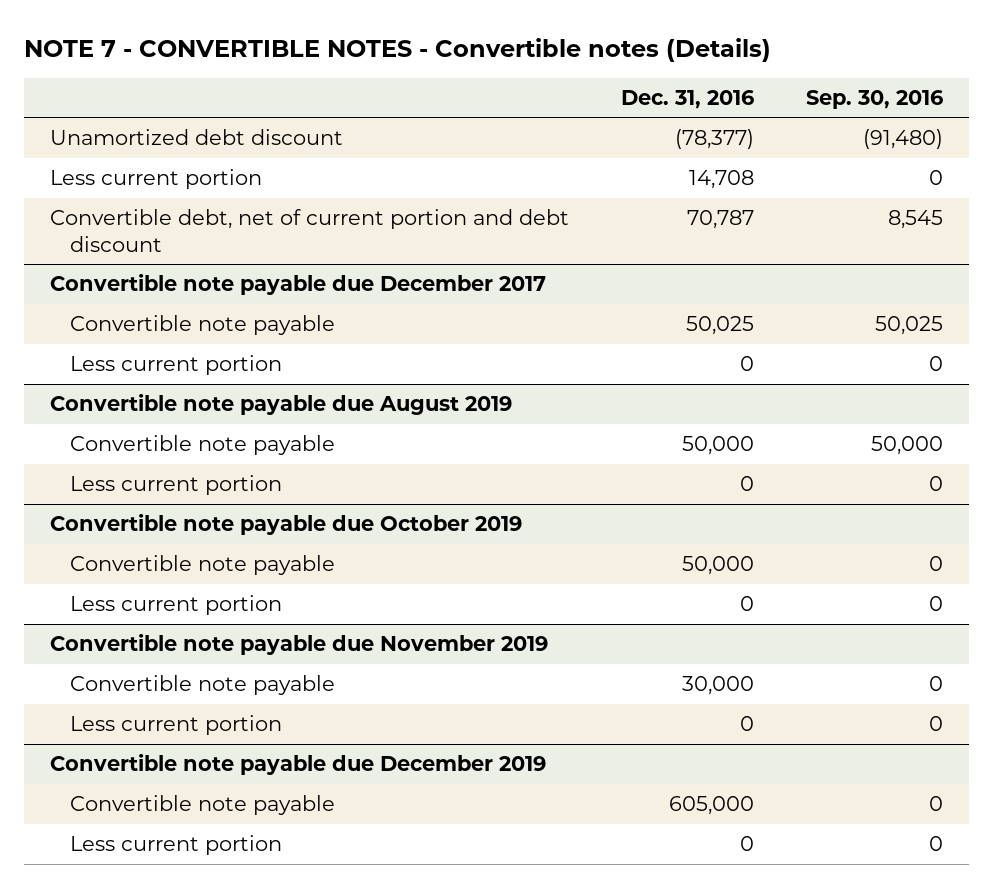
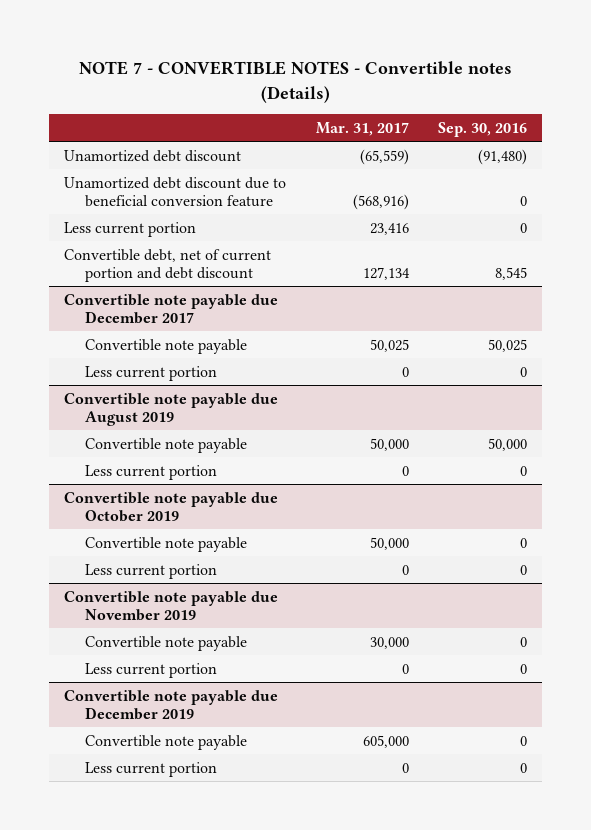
[620,89,754,109] Dec. 31, 2016 -> none
none -> [315,121,409,136] Mar. 31, 2017
none -> [64,176,287,208] Unamortized debt discount due to beneficial conversion feature

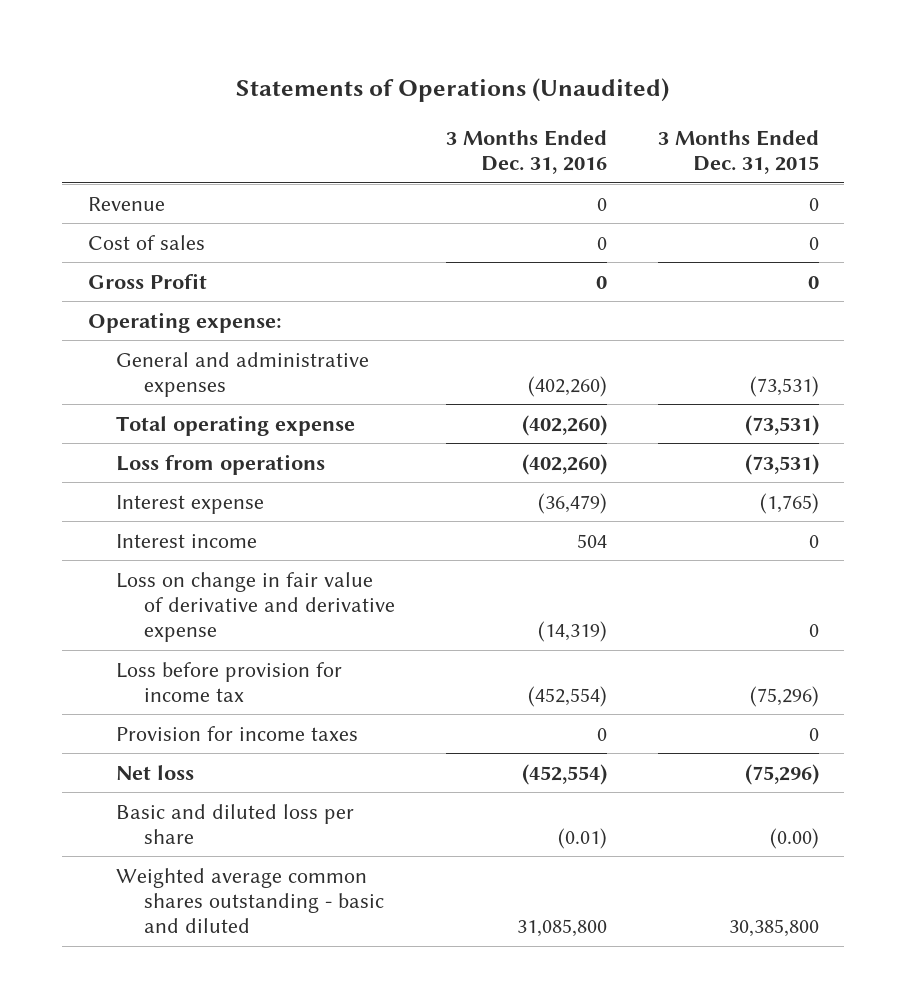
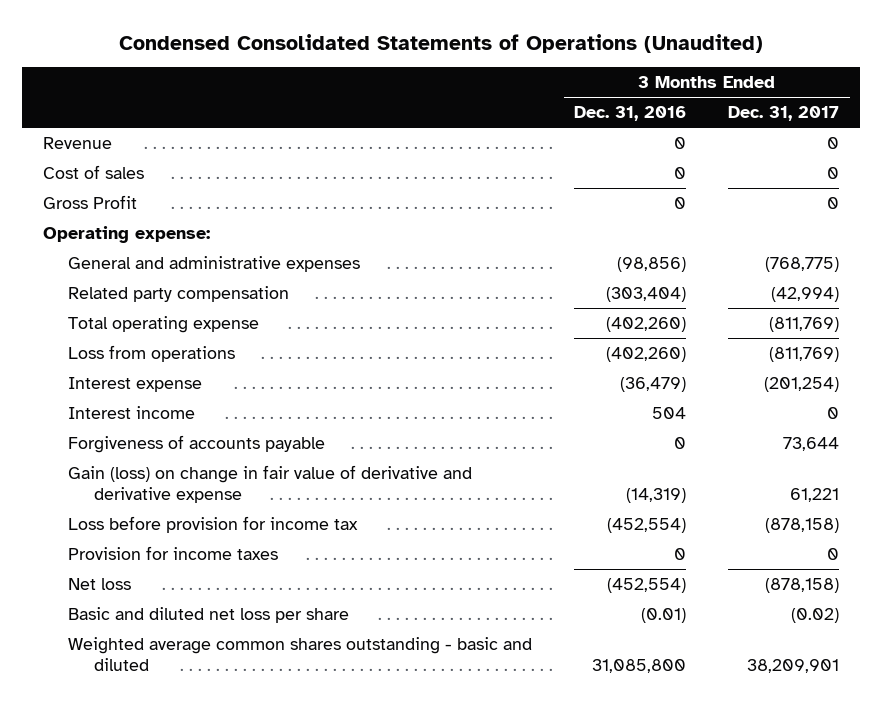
[236,78,670,103] Statements of Operations (Unaudited) -> [119,33,764,53] Condensed Consolidated Statements of Operations (Unaudited)
[657,130,819,175] 3 Months Ended Dec. 31, 2015 -> none
none -> [728,106,840,122] Dec. 31, 2017
[527,375,607,397] (402,260) -> [617,256,687,272] (98,856)
none -> [68,285,290,302] Related party compensation
none -> [68,434,326,453] Forgiveness of accounts payable
[115,571,395,643] Loss on change in fair value of derivative and derivative expense -> [68,464,473,504] Gain (loss) on change in fair value of derivative and derivative expense
[115,803,354,844] Basic and diluted loss per share -> [68,606,350,623] Basic and diluted net loss per share

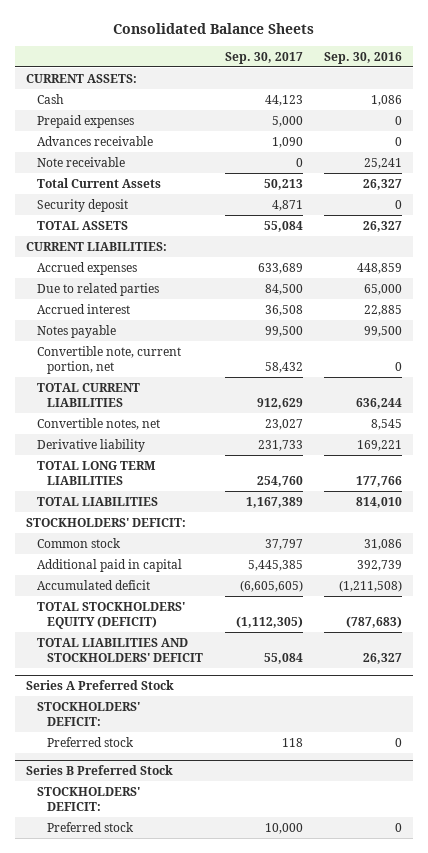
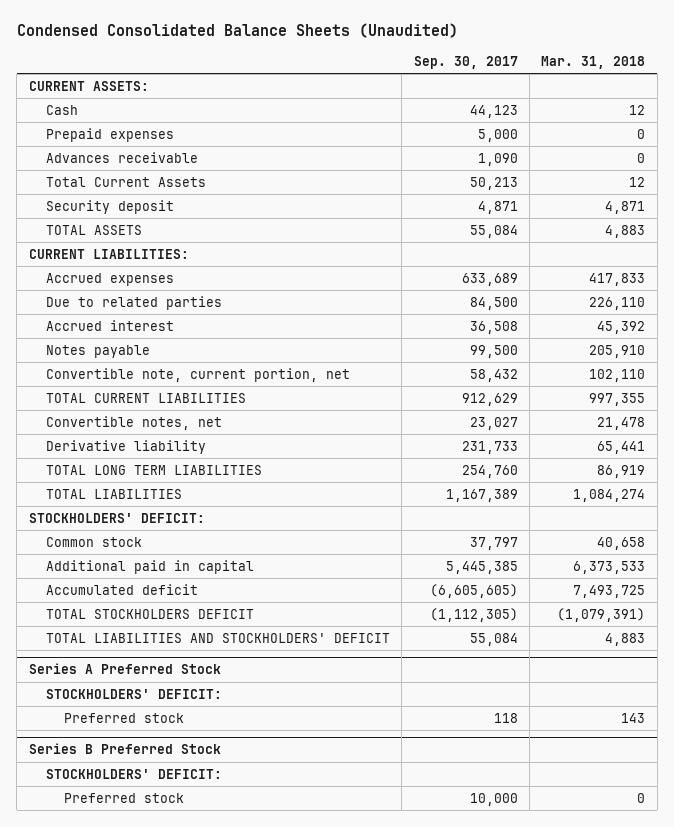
[112,23,314,35] Consolidated Balance Sheets -> [16,23,458,39] Condensed Consolidated Balance Sheets (Unaudited)
[323,51,402,64] Sep. 30, 2016 -> none
none -> [541,55,646,69] Mar. 31, 2018
[36,156,125,167] Note receivable -> none
[36,601,185,629] TOTAL STOCKHOLDERS' EQUITY (DEFICIT) -> [46,608,255,619] TOTAL STOCKHOLDERS DEFICIT

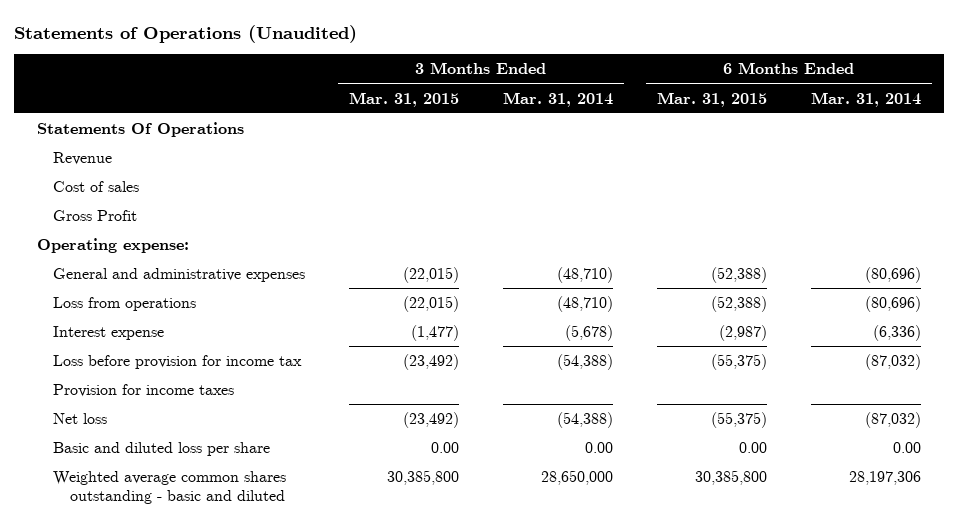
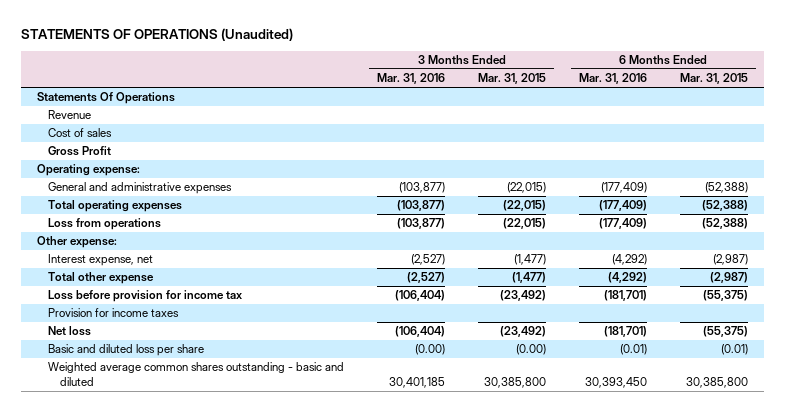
[14,24,358,43] Statements of Operations (Unaudited) -> [20,27,293,41] STATEMENTS OF OPERATIONS (Unaudited)
[503,91,614,107] Mar. 31, 2014 -> none
[811,91,922,107] Mar. 31, 2014 -> none
none -> [377,73,446,85] Mar. 31, 2016
none -> [578,73,647,85] Mar. 31, 2016
none -> [48,200,183,213] Total operating expenses
none -> [37,236,118,249] Other expense:
[53,326,165,341] Interest expense -> [48,254,154,267] Interest expense, net
none -> [48,272,155,285] Total other expense
[431,442,460,454] 0.00 -> [515,344,546,356] (0.00)
[739,442,768,454] 0.00 -> [720,344,748,356] (0.01)

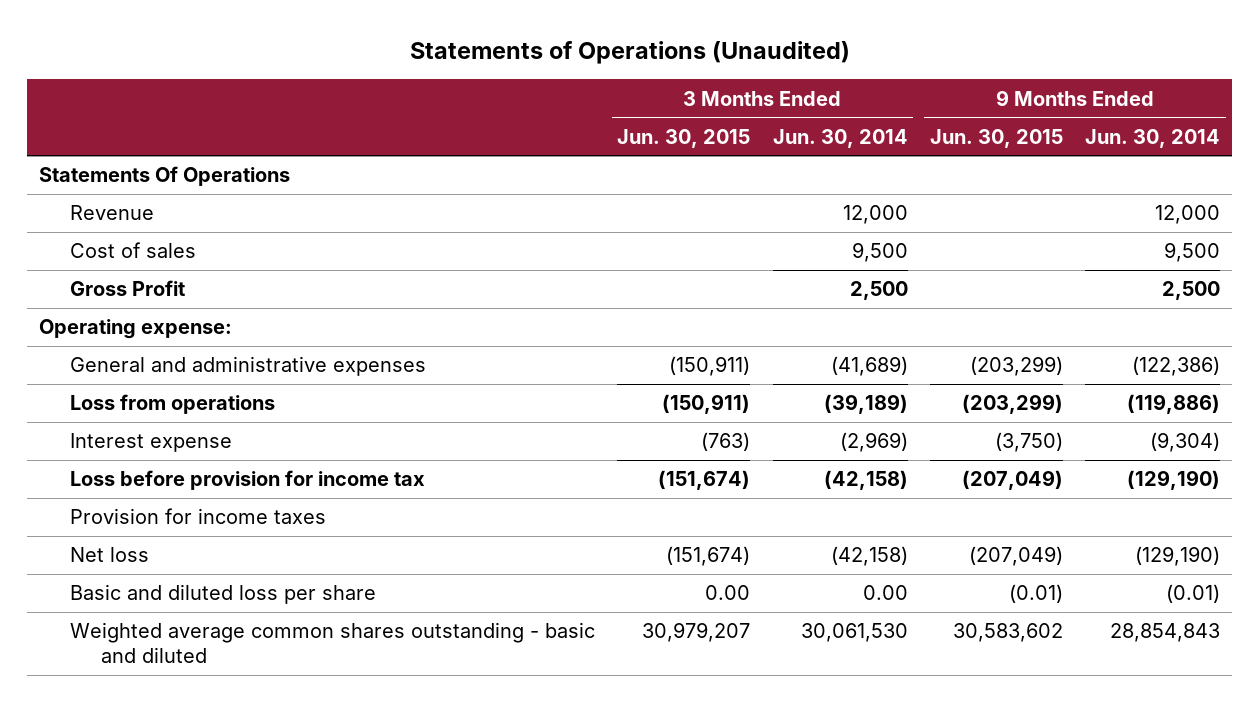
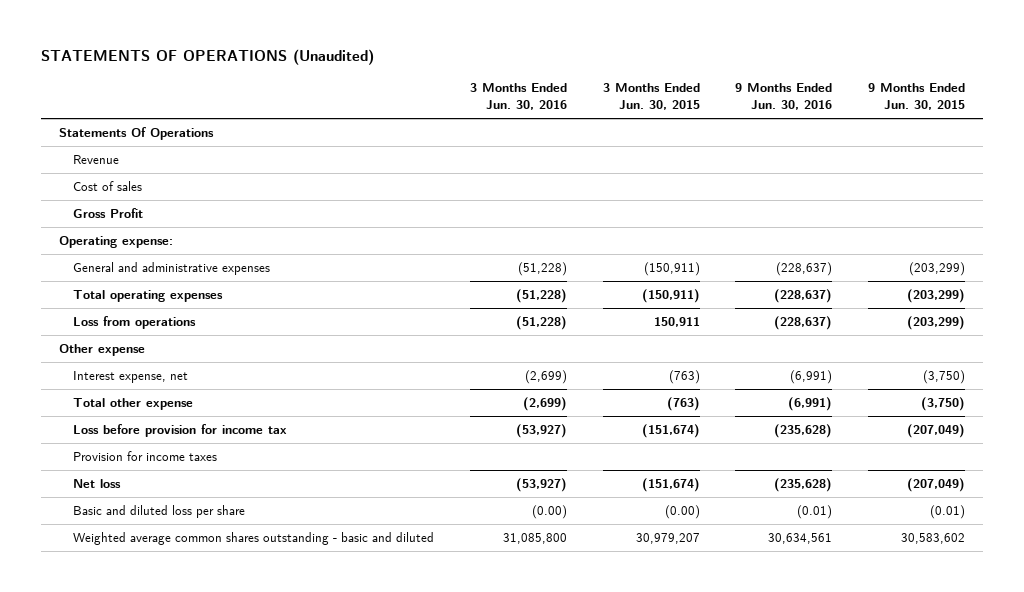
[409,40,850,64] Statements of Operations (Unaudited) -> [40,49,374,66] STATEMENTS OF OPERATIONS (Unaudited)
[772,128,908,148] Jun. 30, 2014 -> none
[1085,128,1221,148] Jun. 30, 2014 -> none
none -> [469,83,567,111] 3 Months Ended Jun. 30, 2016
none -> [735,83,833,111] 9 Months Ended Jun. 30, 2016
none -> [73,290,224,303] Total operating expenses
[662,394,751,415] (150,911) -> [653,317,700,328] 150,911
none -> [58,344,145,357] Other expense
[69,433,232,453] Interest expense -> [73,371,189,384] Interest expense, net
none -> [73,398,194,411] Total other expense
[705,585,751,601] 0.00 -> [664,505,700,520] (0.00)

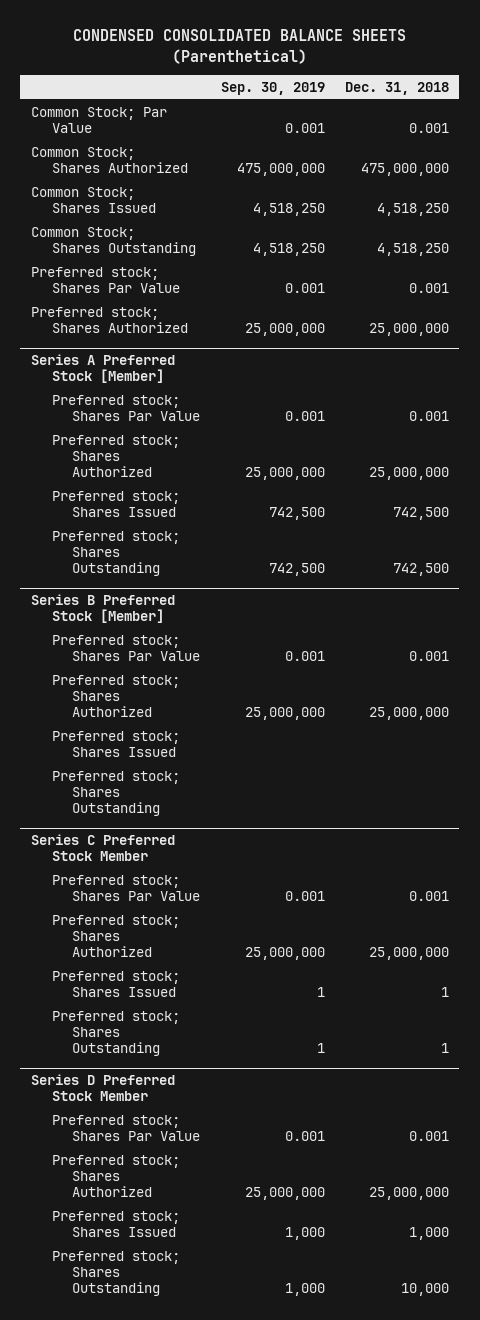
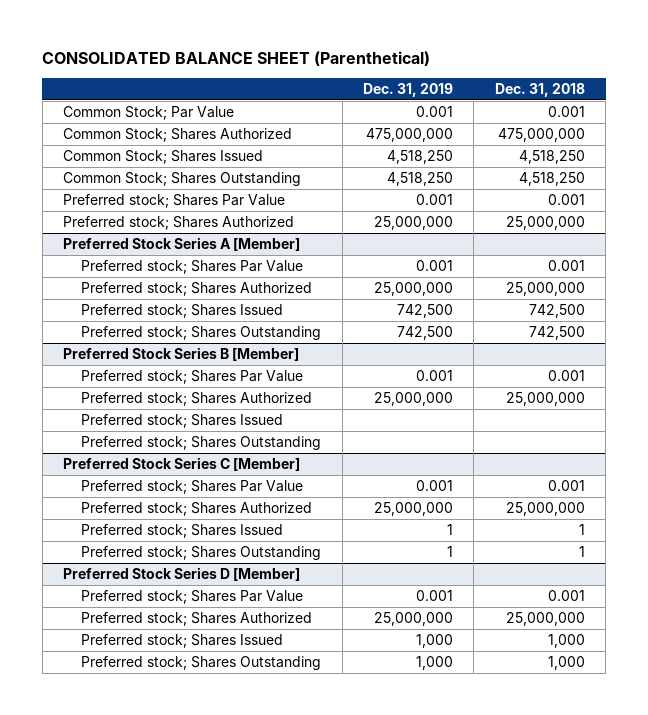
[72,29,406,64] CONDENSED CONSOLIDATED BALANCE SHEETS (Parenthetical) -> [42,50,431,66] CONSOLIDATED BALANCE SHEET (Parenthetical)
[220,81,325,95] Sep. 30, 2019 -> none
none -> [363,82,454,97] Dec. 31, 2019
[30,353,175,383] Series A Preferred Stock [Member] -> [62,236,300,251] Preferred Stock Series A [Member]
[30,593,175,623] Series B Preferred Stock [Member] -> [62,346,299,361] Preferred Stock Series B [Member]
[30,833,175,861] Series C Preferred Stock Member -> [62,456,300,471] Preferred Stock Series C [Member]
[30,1073,175,1101] Series D Preferred Stock Member -> [62,566,300,581] Preferred Stock Series D [Member]
[401,1282,450,1296] 10,000 -> [547,655,585,670] 1,000

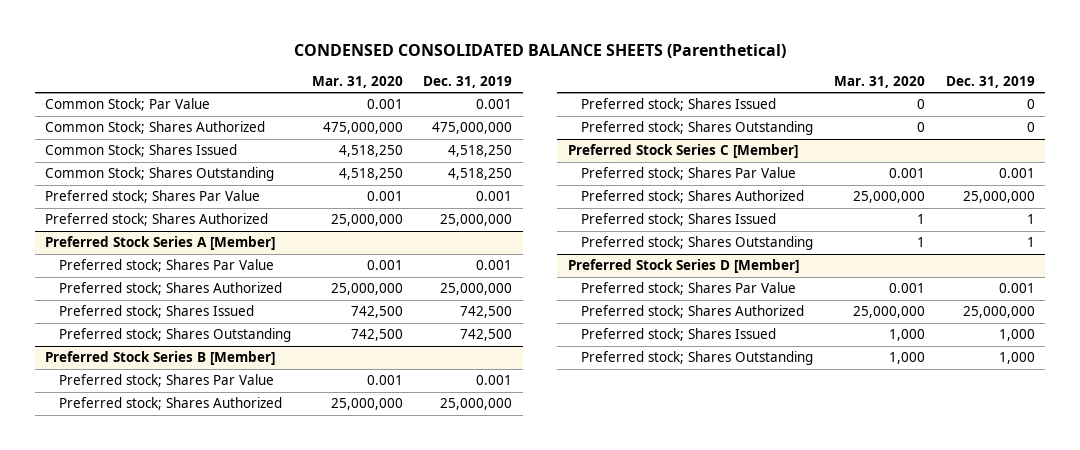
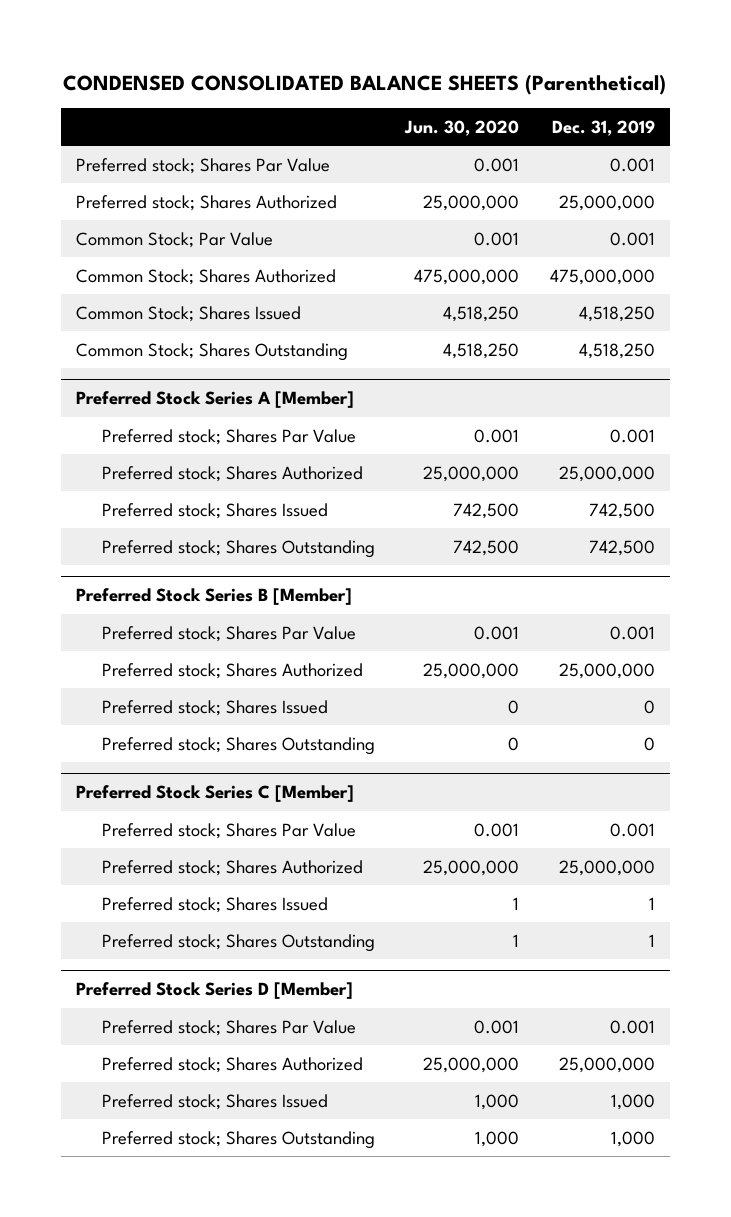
[311,75,403,88] Mar. 31, 2020 -> none
none -> [404,119,520,136] Jun. 30, 2020
[44,190,260,204] Preferred stock; Shares Par Value -> [75,157,330,174] Preferred stock; Shares Par Value
[44,213,268,227] Preferred stock; Shares Authorized -> [75,194,337,211] Preferred stock; Shares Authorized

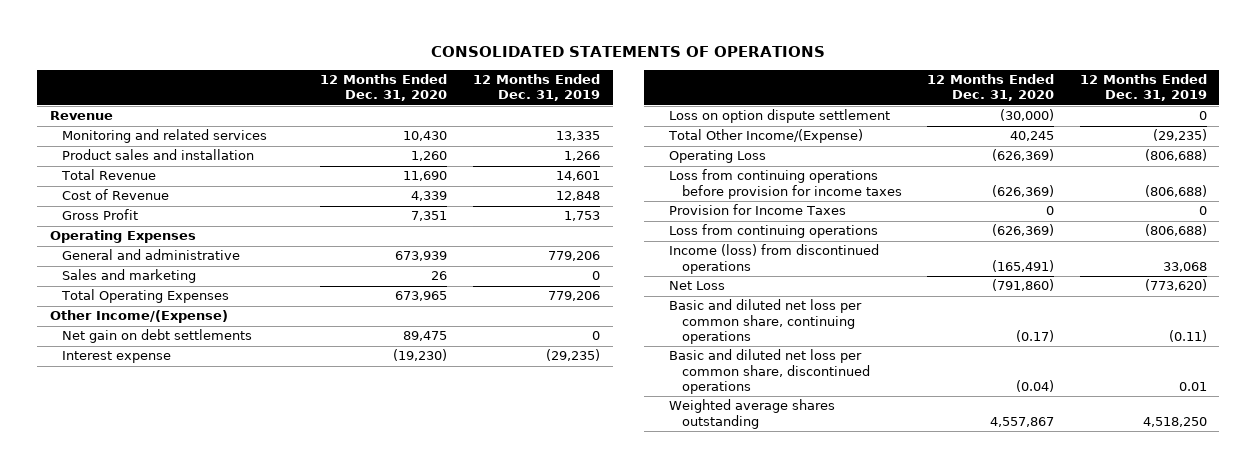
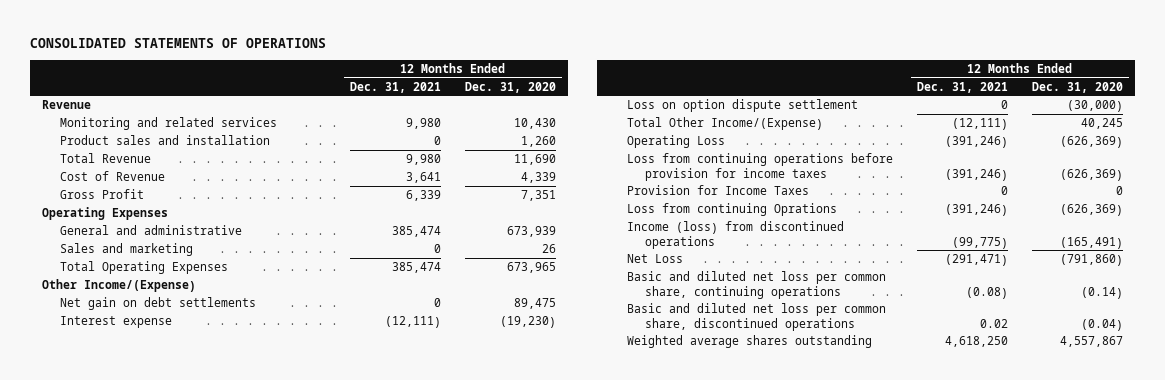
[472,74,600,102] 12 Months Ended Dec. 31, 2019 -> none
none -> [350,81,442,93] Dec. 31, 2021
[669,224,879,239] Loss from continuing operations -> [626,203,837,217] Loss from continuing Oprations
[1016,329,1055,342] (0.17) -> [1080,286,1123,299] (0.14)

